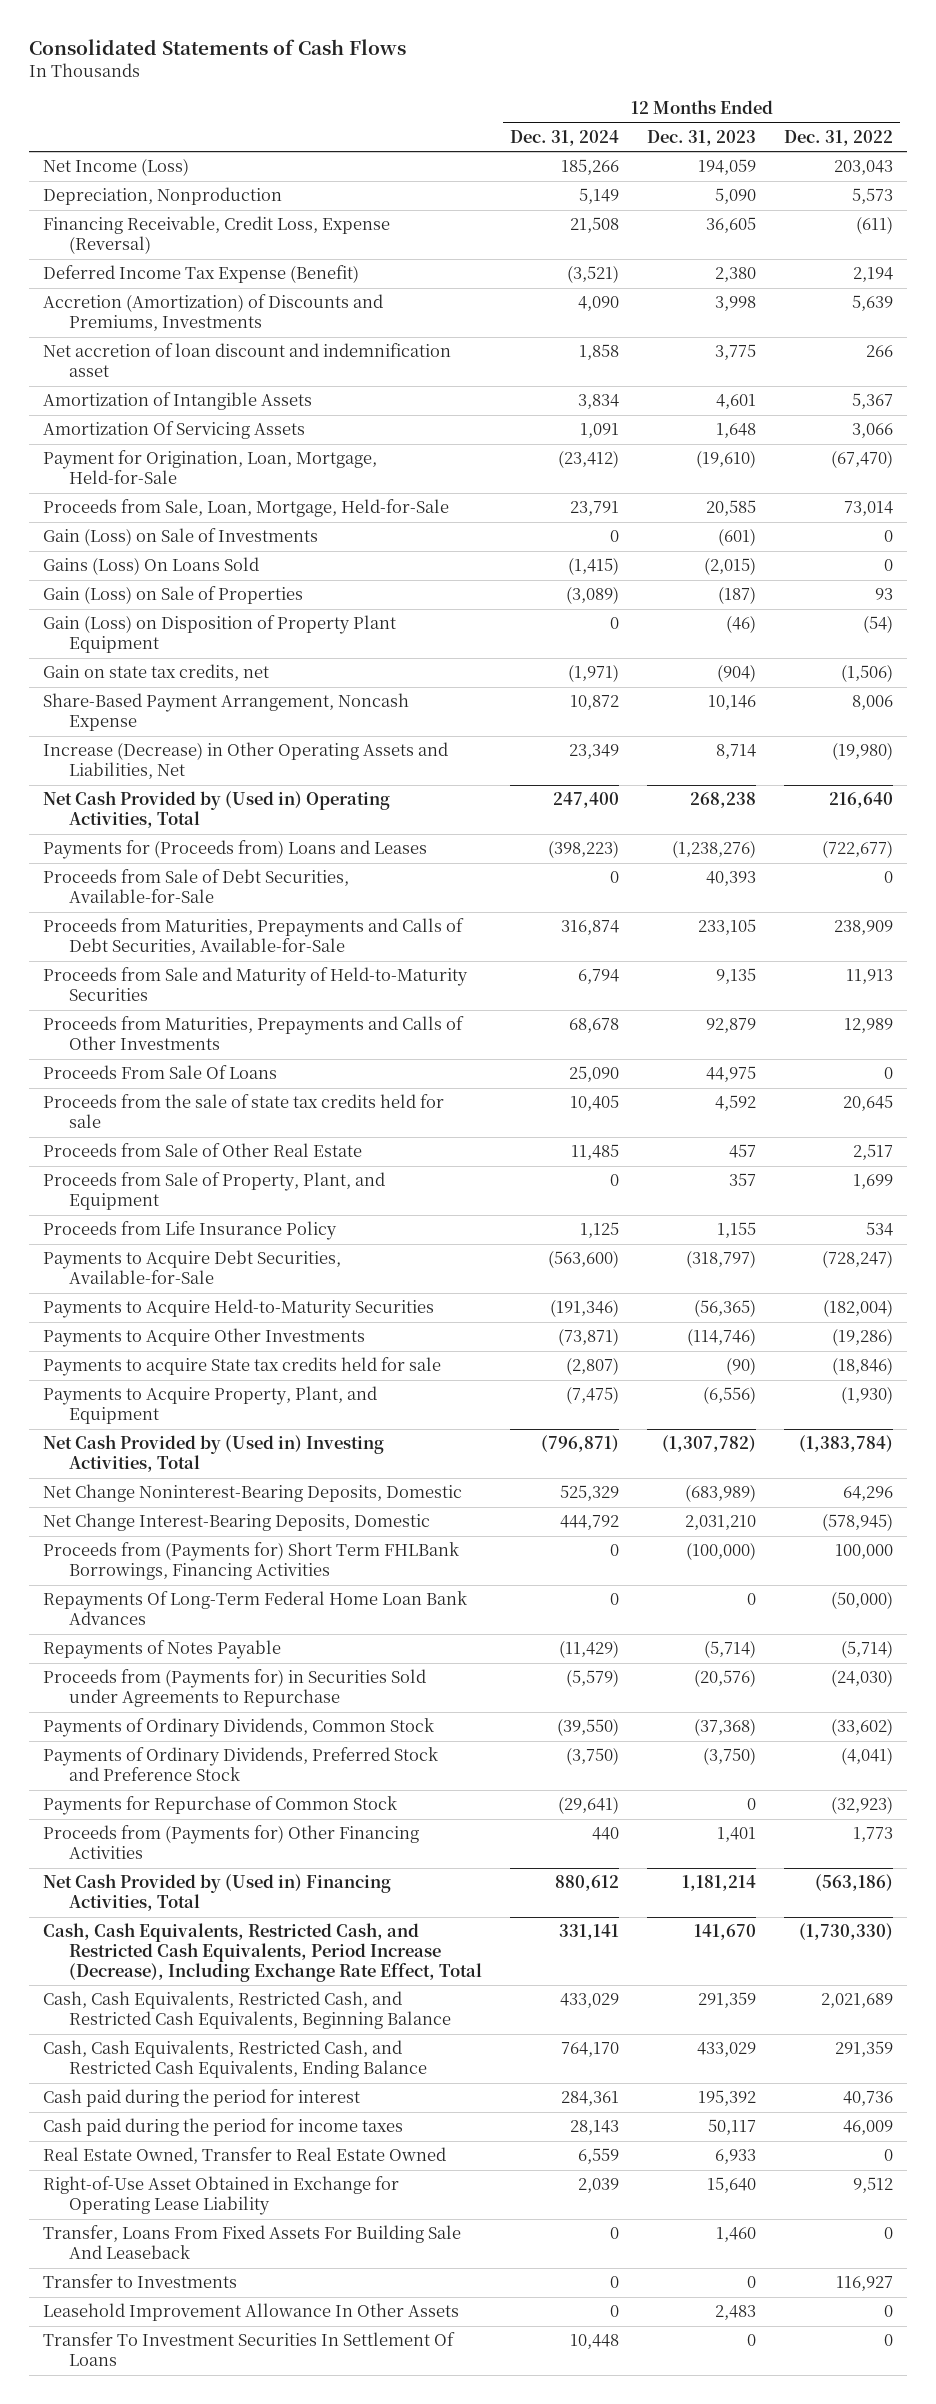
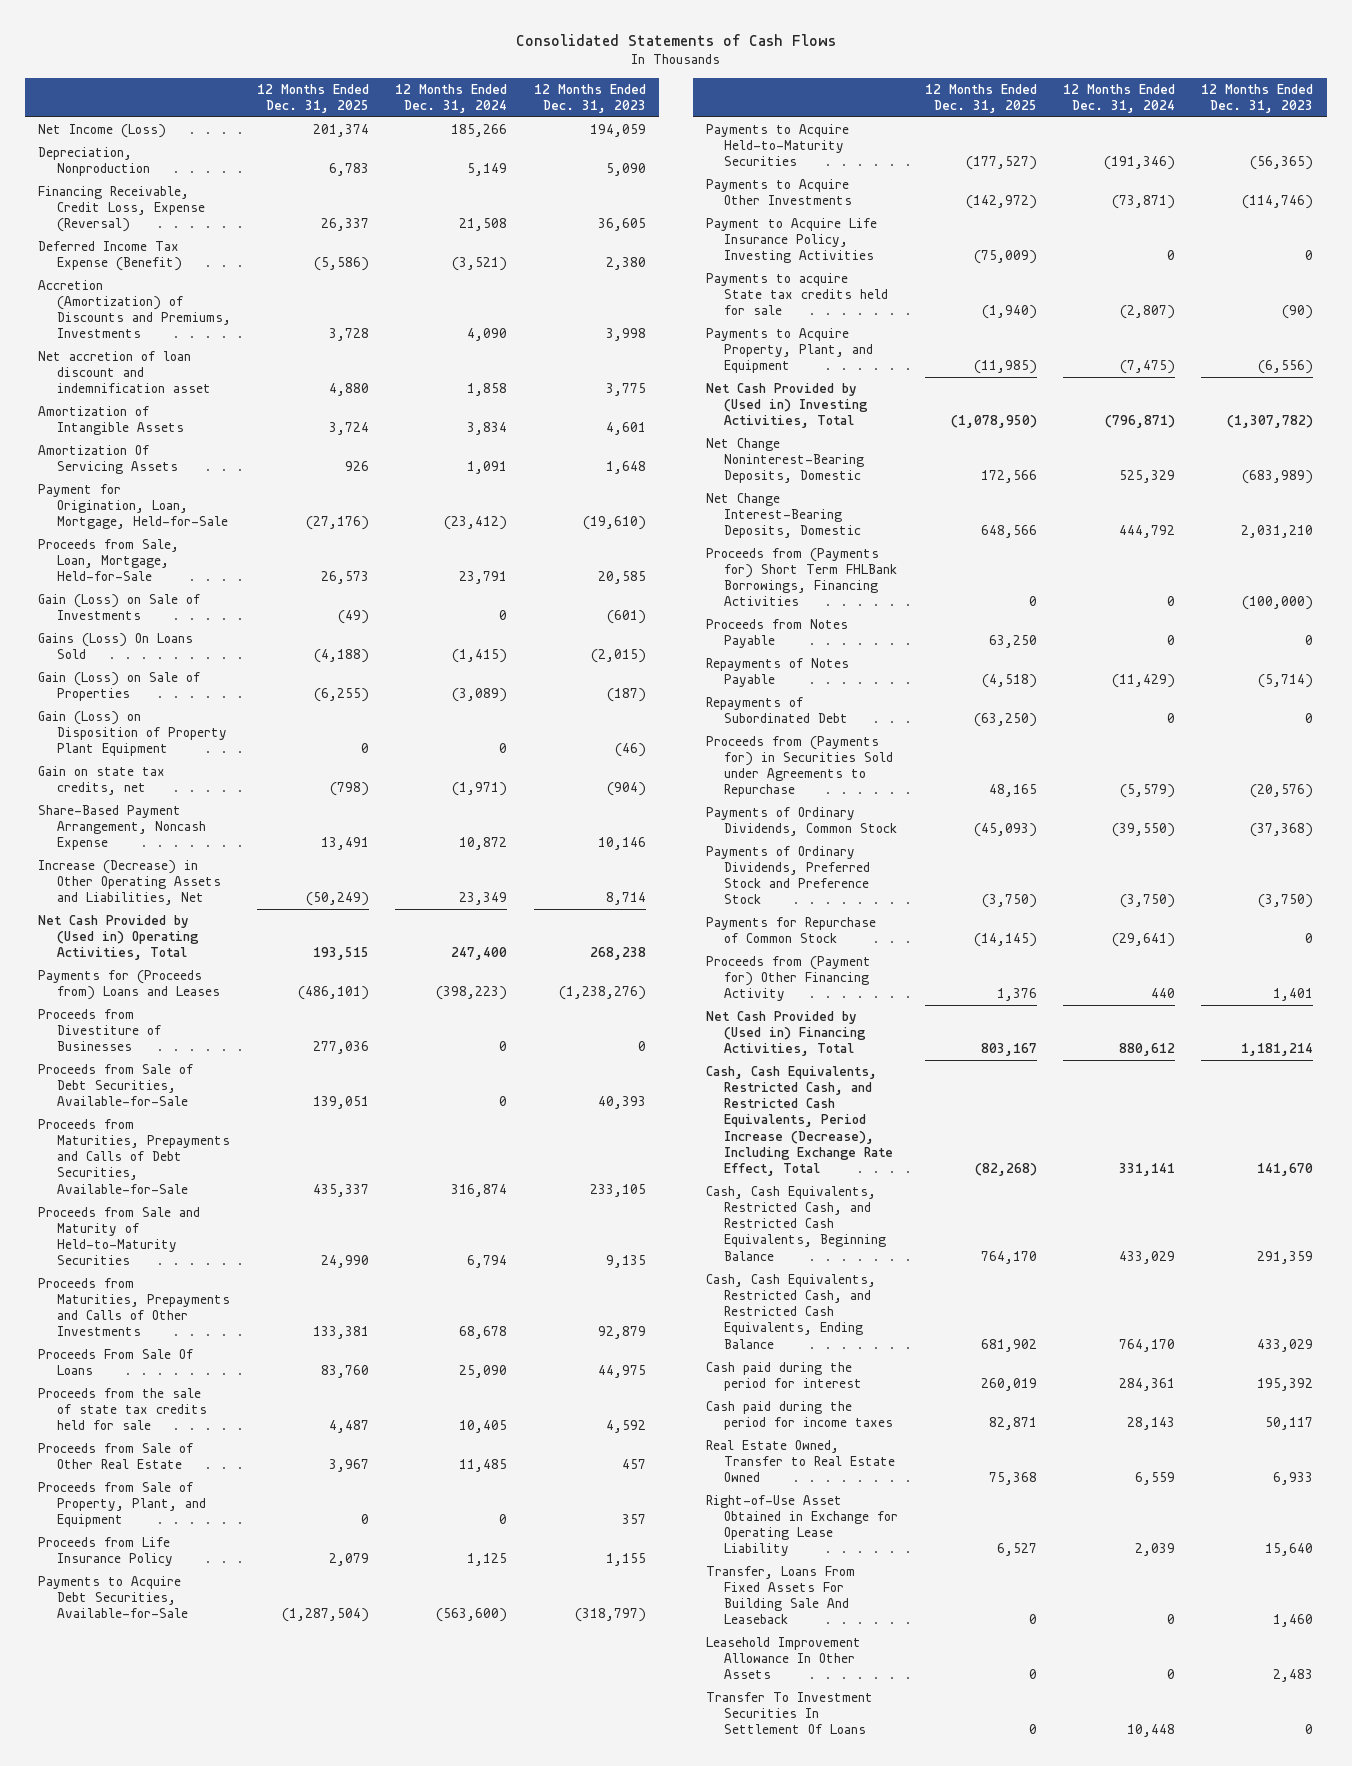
[784,129,894,146] Dec. 31, 2022 -> none
none -> [257,83,370,113] 12 Months Ended Dec. 31, 2025
none -> [38,1009,161,1052] Proceeds from Divestiture of Businesses
none -> [705,218,877,264] Payment to Acquire Life Insurance Policy, Investing Activities
[42,1591,467,1626] Repayments Of Long-Term Federal Home Loan Bank Advances -> none
none -> [705,619,848,649] Proceeds from Notes Payable
none -> [705,697,849,724] Repayments of Subordinated Debt
[42,1825,419,1860] Proceeds from (Payments for) Other Financing Activities -> [705,956,871,1002] Proceeds from (Payment for) Other Financing Activity
[42,2274,237,2289] Transfer to Investments -> none

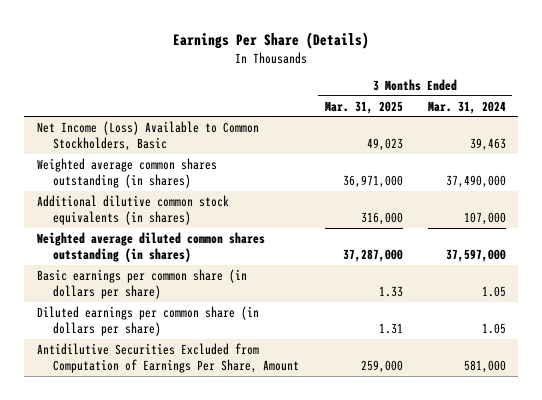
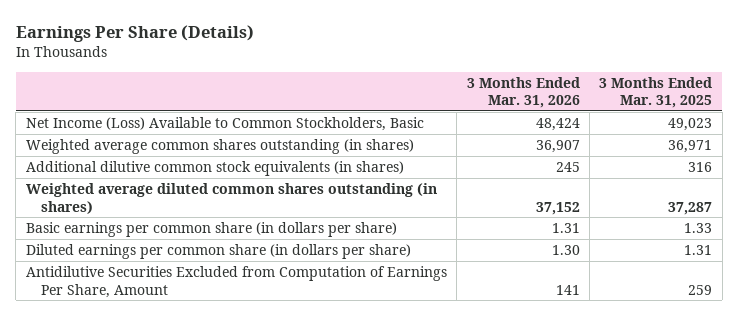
[427,100,506,114] Mar. 31, 2024 -> none
none -> [466,76,580,109] 3 Months Ended Mar. 31, 2026
[342,175,403,189] 36,971,000 -> [668,139,713,153] 36,971
[360,212,403,226] 316,000 -> [688,161,713,172] 316
[342,249,403,263] 37,287,000 -> [668,201,713,215] 37,287
[360,360,403,374] 259,000 -> [688,284,713,295] 259

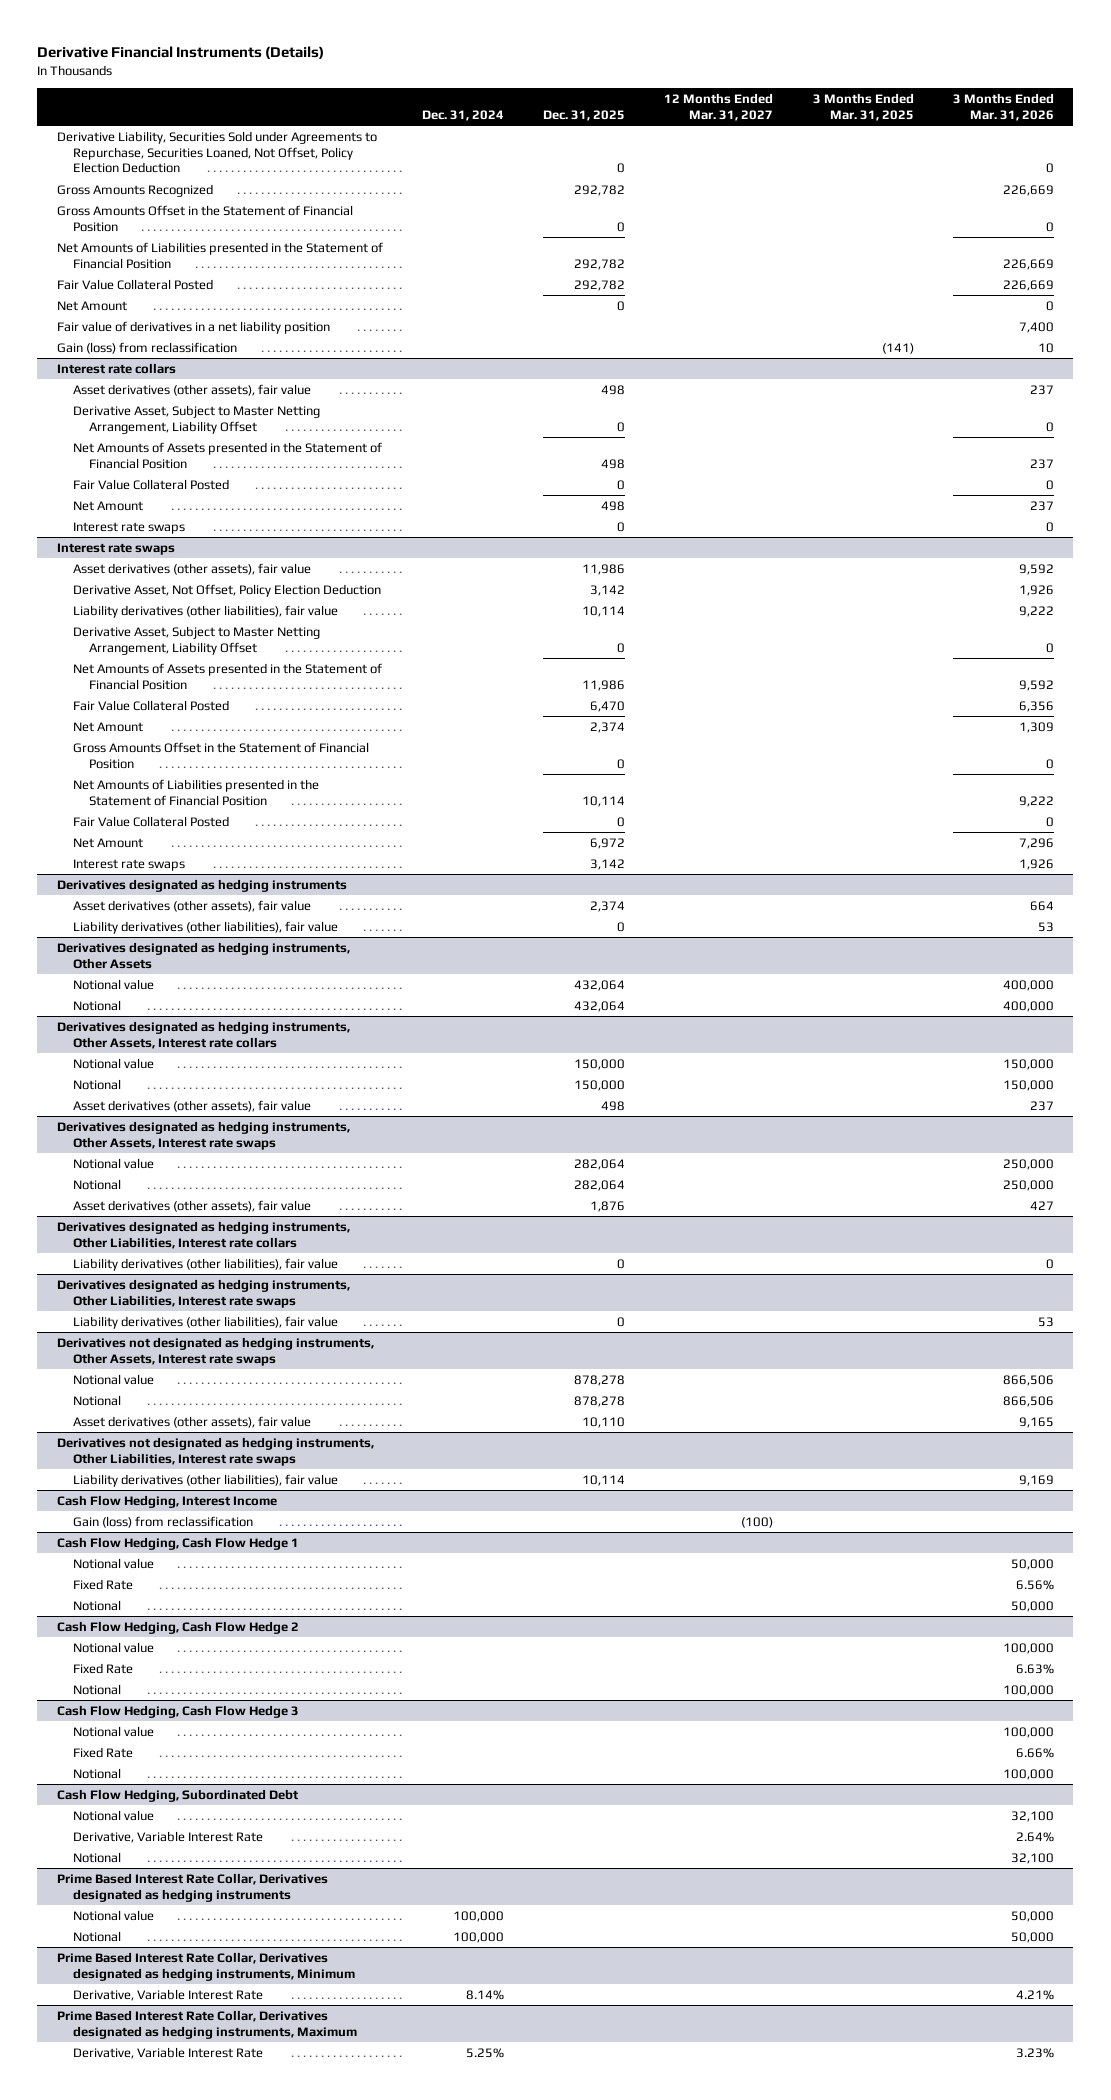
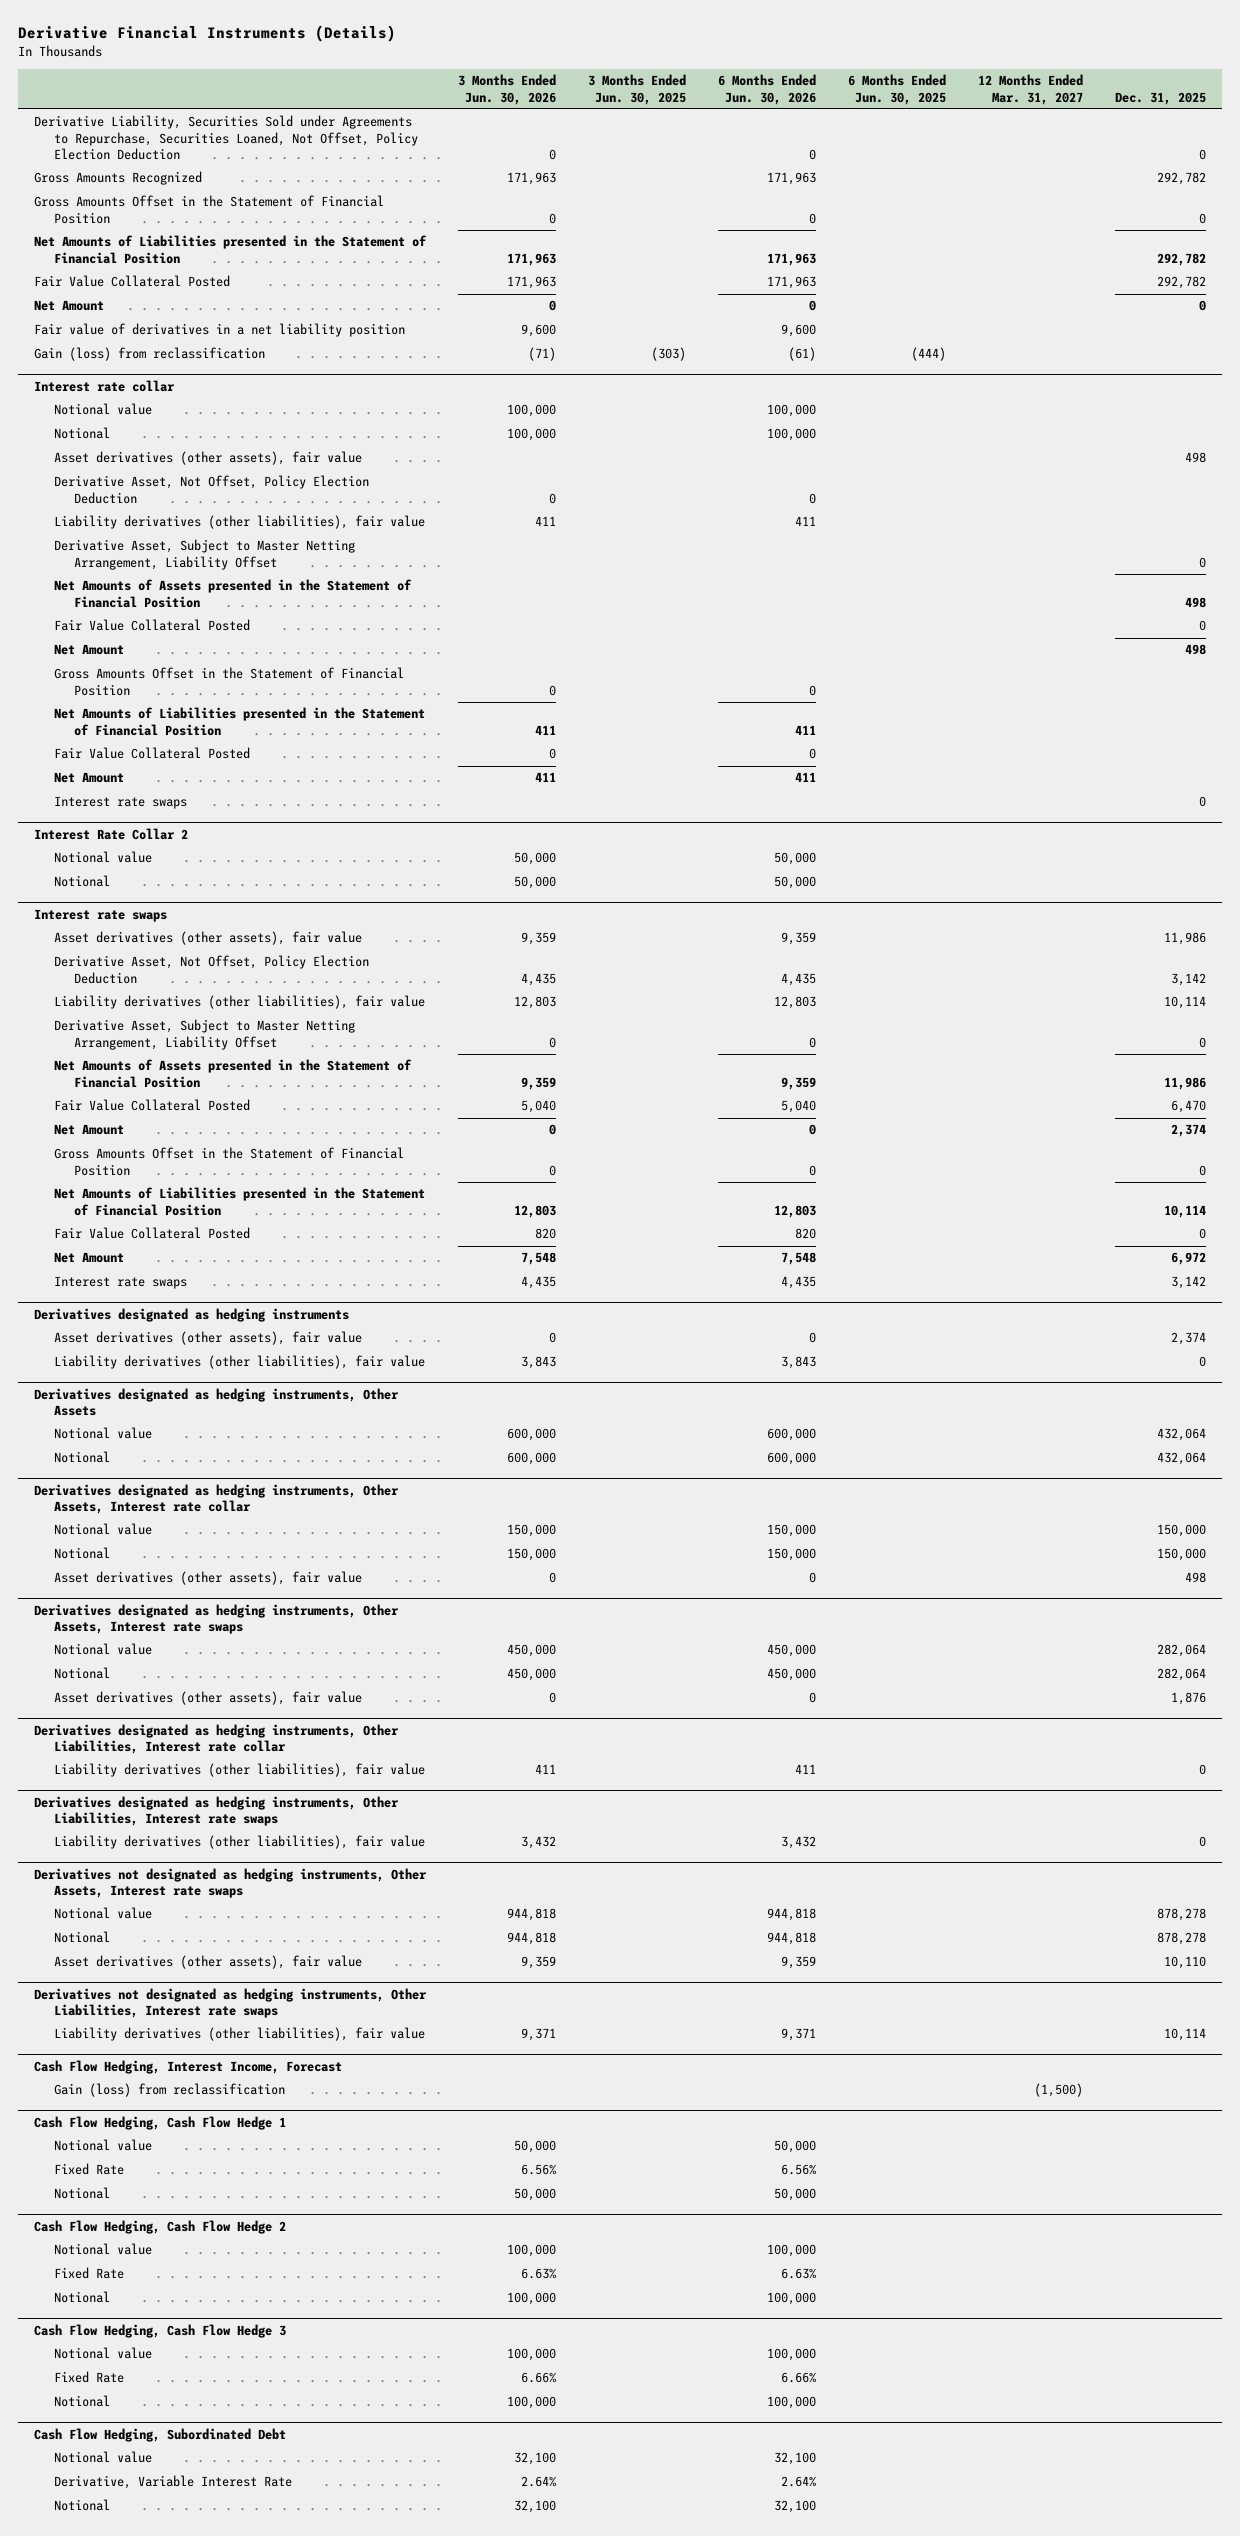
[421,109,504,121] Dec. 31, 2024 -> none
[812,93,914,121] 3 Months Ended Mar. 31, 2025 -> none
[952,93,1054,121] 3 Months Ended Mar. 31, 2026 -> none
none -> [458,74,557,105] 3 Months Ended Jun. 30, 2026
none -> [588,74,687,105] 3 Months Ended Jun. 30, 2025
none -> [718,74,817,105] 6 Months Ended Jun. 30, 2026
none -> [848,74,947,105] 6 Months Ended Jun. 30, 2025
[56,362,176,374] Interest rate collars -> [34,379,176,392] Interest rate collar
none -> [53,403,152,416] Notional value
none -> [53,427,110,440] Notional
none -> [53,475,369,504] Derivative Asset, Not Offset, Policy Election Deduction
none -> [53,515,425,530] Liability derivatives (other liabilities), fair value
none -> [53,667,404,696] Gross Amounts Offset in the Statement of Financial Position
none -> [53,707,425,736] Net Amounts of Liabilities presented in the Statement of Financial Position
none -> [53,747,250,760] Fair Value Collateral Posted
none -> [53,772,124,784] Net Amount
none -> [34,827,189,840] Interest Rate Collar 2
none -> [53,851,152,864] Notional value
none -> [53,875,110,888] Notional
[56,1020,350,1049] Derivatives designated as hedging instruments, Other Assets, Interest rate collars -> [34,1483,400,1514] Derivatives designated as hedging instruments, Other Assets, Interest rate collar
[56,1220,350,1249] Derivatives designated as hedging instruments, Other Liabilities, Interest rate collars -> [34,1723,400,1754] Derivatives designated as hedging instruments, Other Liabilities, Interest rate collar
[56,1494,277,1508] Cash Flow Hedging, Interest Income -> [34,2059,343,2074] Cash Flow Hedging, Interest Income, Forecast
[741,1516,774,1528] (100) -> [1034,2083,1084,2098] (1,500)
[56,1872,328,1902] Prime Based Interest Rate Collar, Derivatives designated as hedging instruments -> none
[72,1909,154,1921] Notional value -> none
[72,1930,121,1942] Notional -> none
[56,1951,355,1981] Prime Based Interest Rate Collar, Derivatives designated as hedging instruments, Minimum -> none
[72,1988,263,2001] Derivative, Variable Interest Rate -> none
[56,2009,357,2039] Prime Based Interest Rate Collar, Derivatives designated as hedging instruments, Maximum -> none
[72,2046,263,2059] Derivative, Variable Interest Rate -> none

